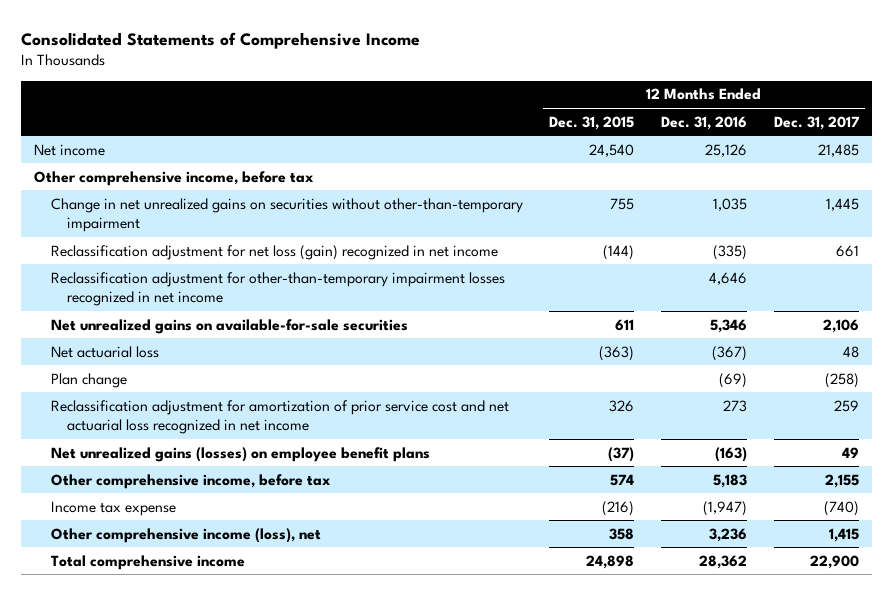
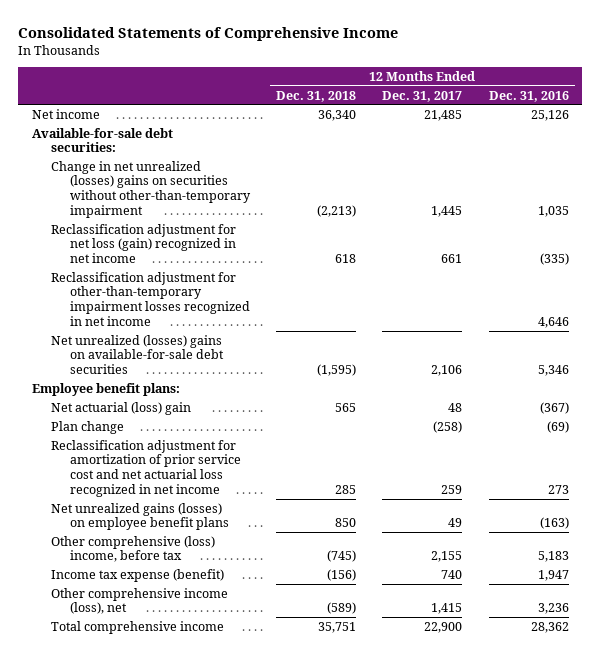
[549,115,635,130] Dec. 31, 2015 -> none
none -> [276,90,357,102] Dec. 31, 2018
[34,170,315,186] Other comprehensive income, before tax -> none
none -> [31,127,173,153] Available-for-sale debt securities:
[50,197,523,233] Change in net unrealized gains on securities without other-than-temporary impairment -> [50,160,251,218] Change in net unrealized (losses) gains on securities without other-than-temporary impairment
[50,318,408,334] Net unrealized gains on available-for-sale securities -> [50,334,224,375] Net unrealized (losses) gains on available-for-sale debt securities
none -> [31,382,180,396] Employee benefit plans:
[50,345,159,358] Net actuarial loss -> [50,401,191,415] Net actuarial (loss) gain
[50,473,331,489] Other comprehensive income, before tax -> [50,535,215,563] Other comprehensive (loss) income, before tax
[50,500,176,516] Income tax expense -> [50,568,224,582] Income tax expense (benefit)
[703,500,748,516] (1,947) -> [537,569,569,581] 1,947
[823,500,859,516] (740) -> [441,569,463,579] 740

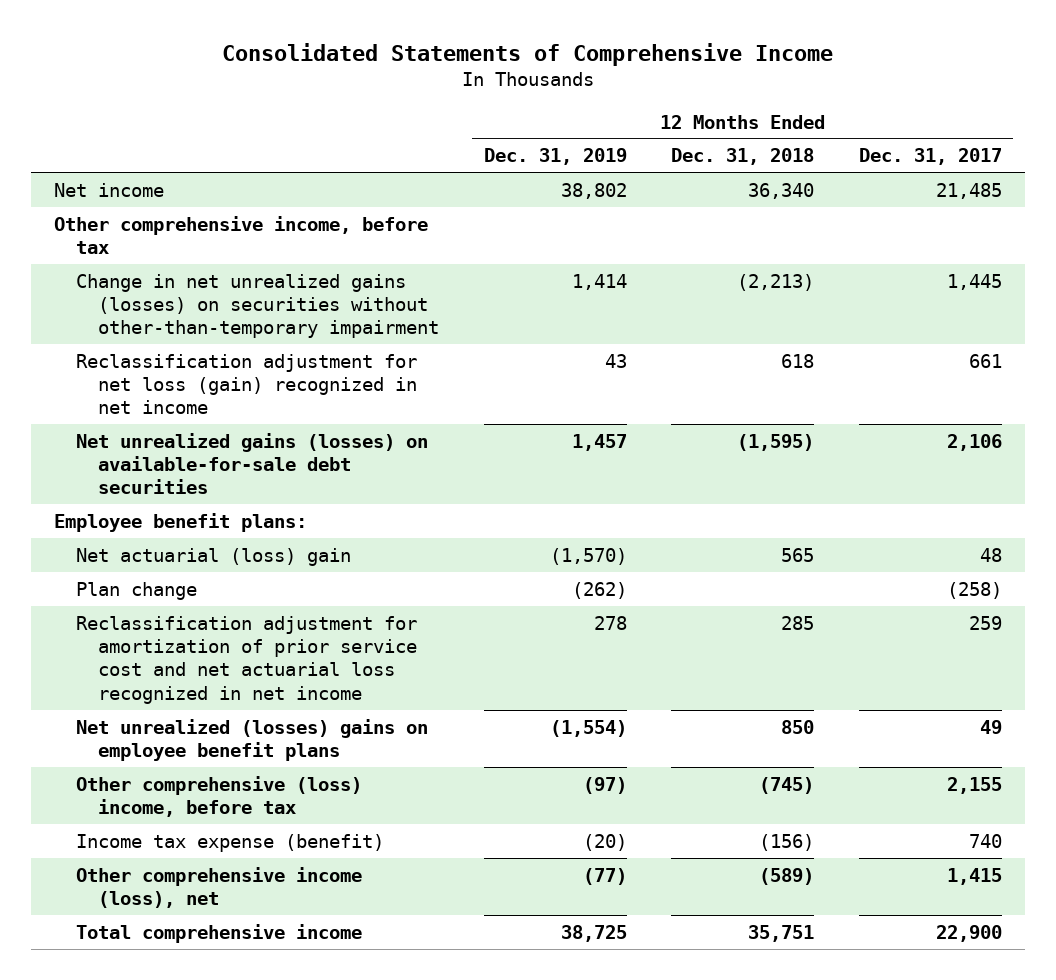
[488,90,569,102] Dec. 31, 2016 -> none
none -> [483,148,627,166] Dec. 31, 2019
[31,127,173,153] Available-for-sale debt securities: -> none
none -> [53,215,428,255] Other comprehensive income, before tax
[50,160,251,218] Change in net unrealized (losses) gains on securities without other-than-temporary impairment -> [75,273,439,339] Change in net unrealized gains (losses) on securities without other-than-temporary impairment
[50,271,250,326] Reclassification adjustment for other-than-temporary impairment losses recognized in net income -> none
[50,334,224,375] Net unrealized (losses) gains on available-for-sale debt securities -> [75,432,428,495] Net unrealized gains (losses) on available-for-sale debt securities
[50,502,229,531] Net unrealized gains (losses) on employee benefit plans -> [75,718,428,762] Net unrealized (losses) gains on employee benefit plans

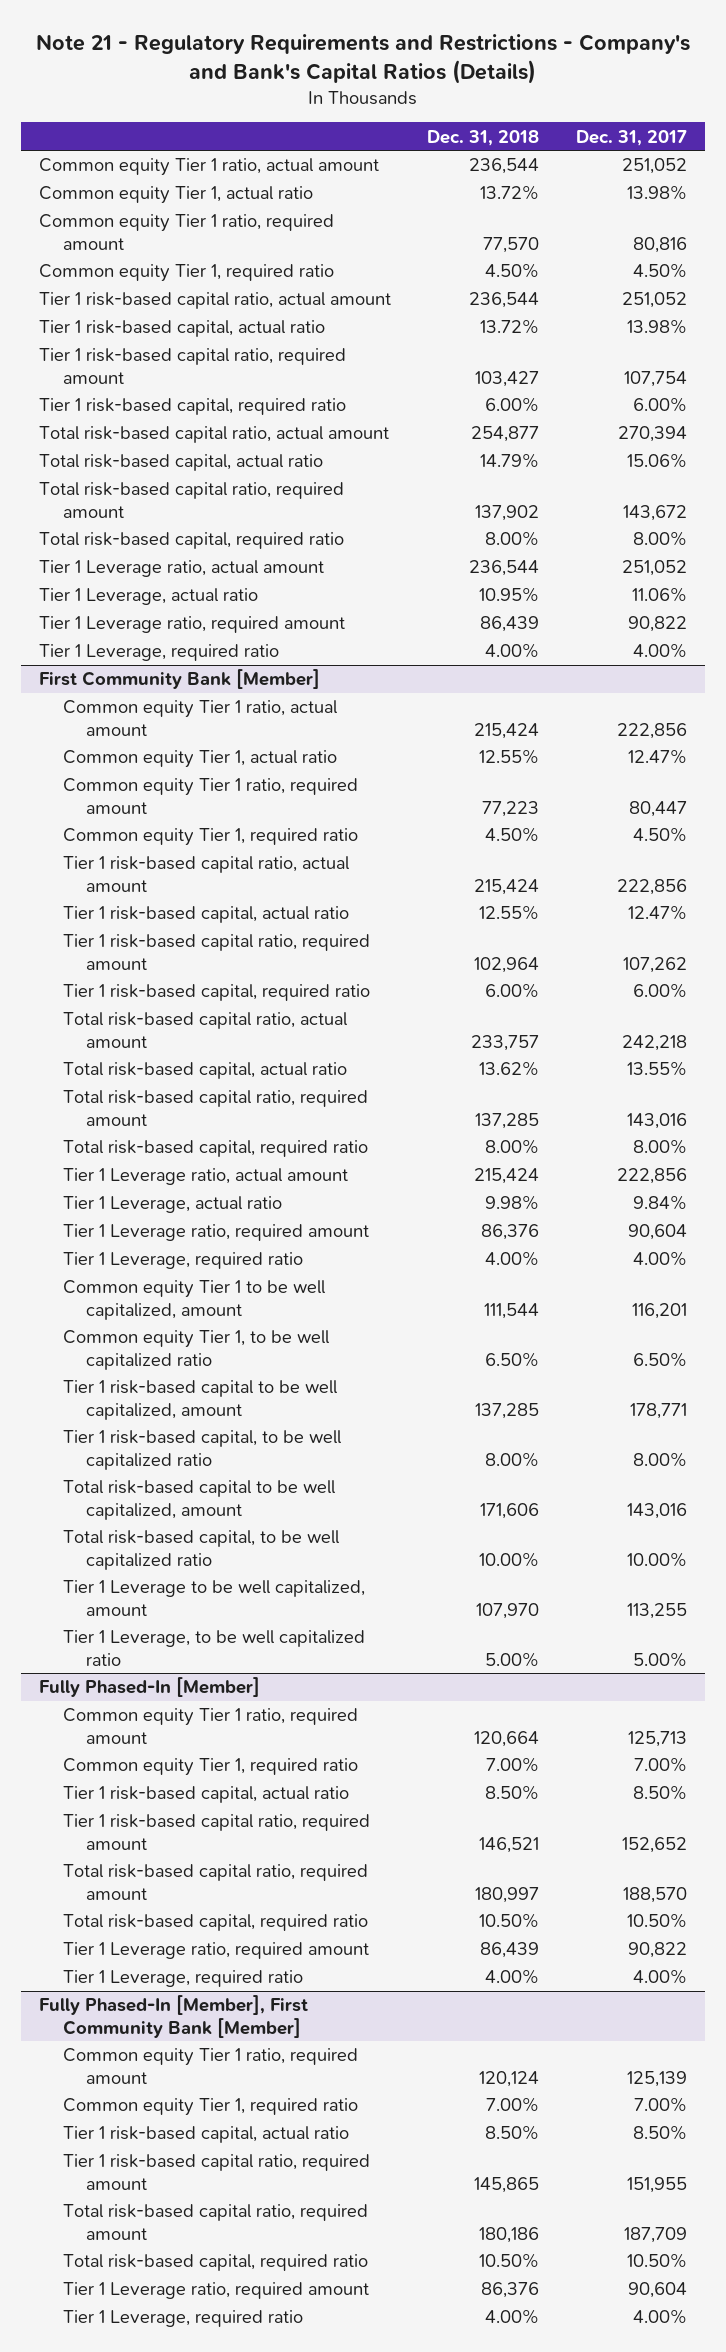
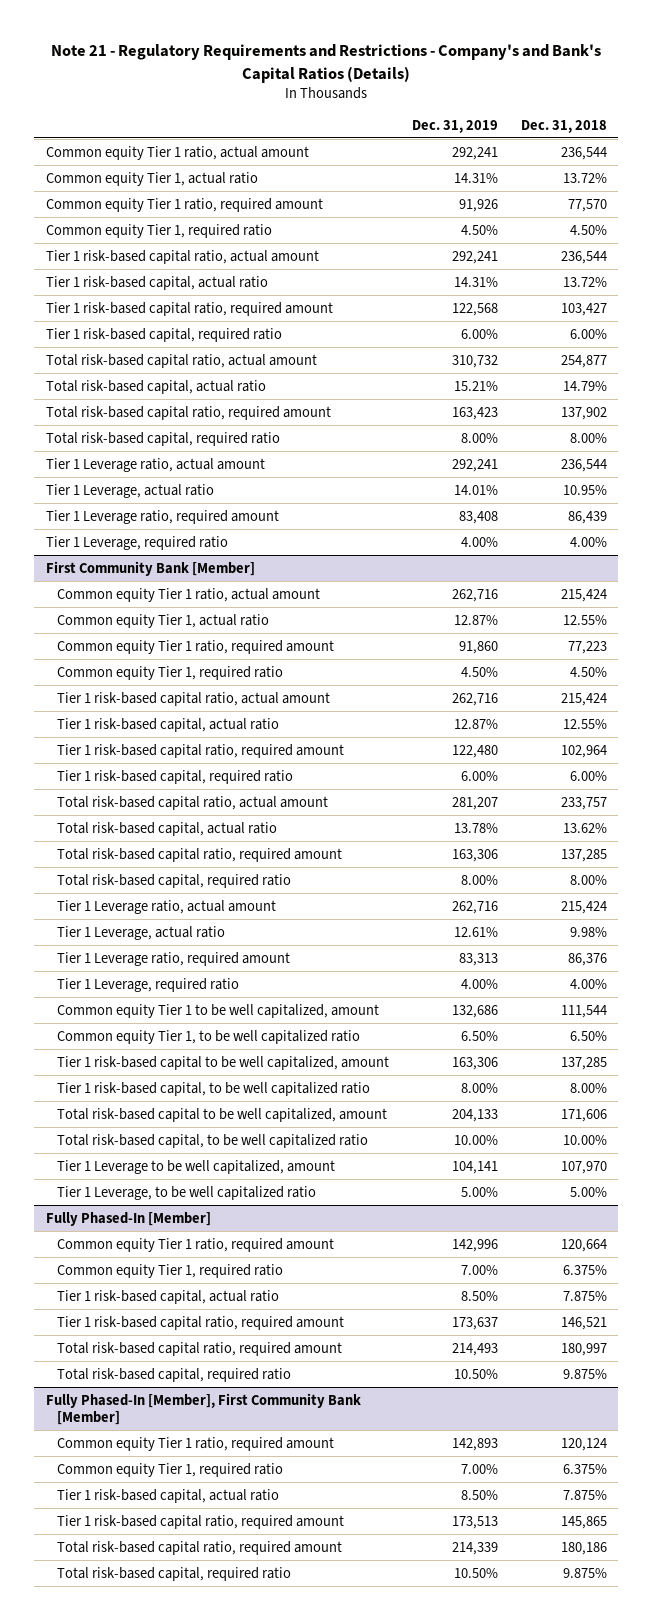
[575,129,687,146] Dec. 31, 2017 -> none
none -> [411,119,498,133] Dec. 31, 2019
[486,1757,540,1773] 7.00% -> [562,1264,607,1275] 6.375%
[485,1785,540,1801] 8.50% -> [562,1290,607,1301] 7.875%
[62,1942,369,1960] Tier 1 Leverage ratio, required amount -> none
[62,1970,303,1988] Tier 1 Leverage, required ratio -> none
[479,1913,540,1929] 10.50% -> [562,1368,607,1379] 9.875%
[486,2097,540,2113] 7.00% -> [562,1463,607,1474] 6.375%
[485,2125,540,2141] 8.50% -> [562,1489,607,1500] 7.875%
[62,2282,369,2300] Tier 1 Leverage ratio, required amount -> none
[62,2310,303,2328] Tier 1 Leverage, required ratio -> none
[479,2253,540,2269] 10.50% -> [562,1567,607,1578] 9.875%

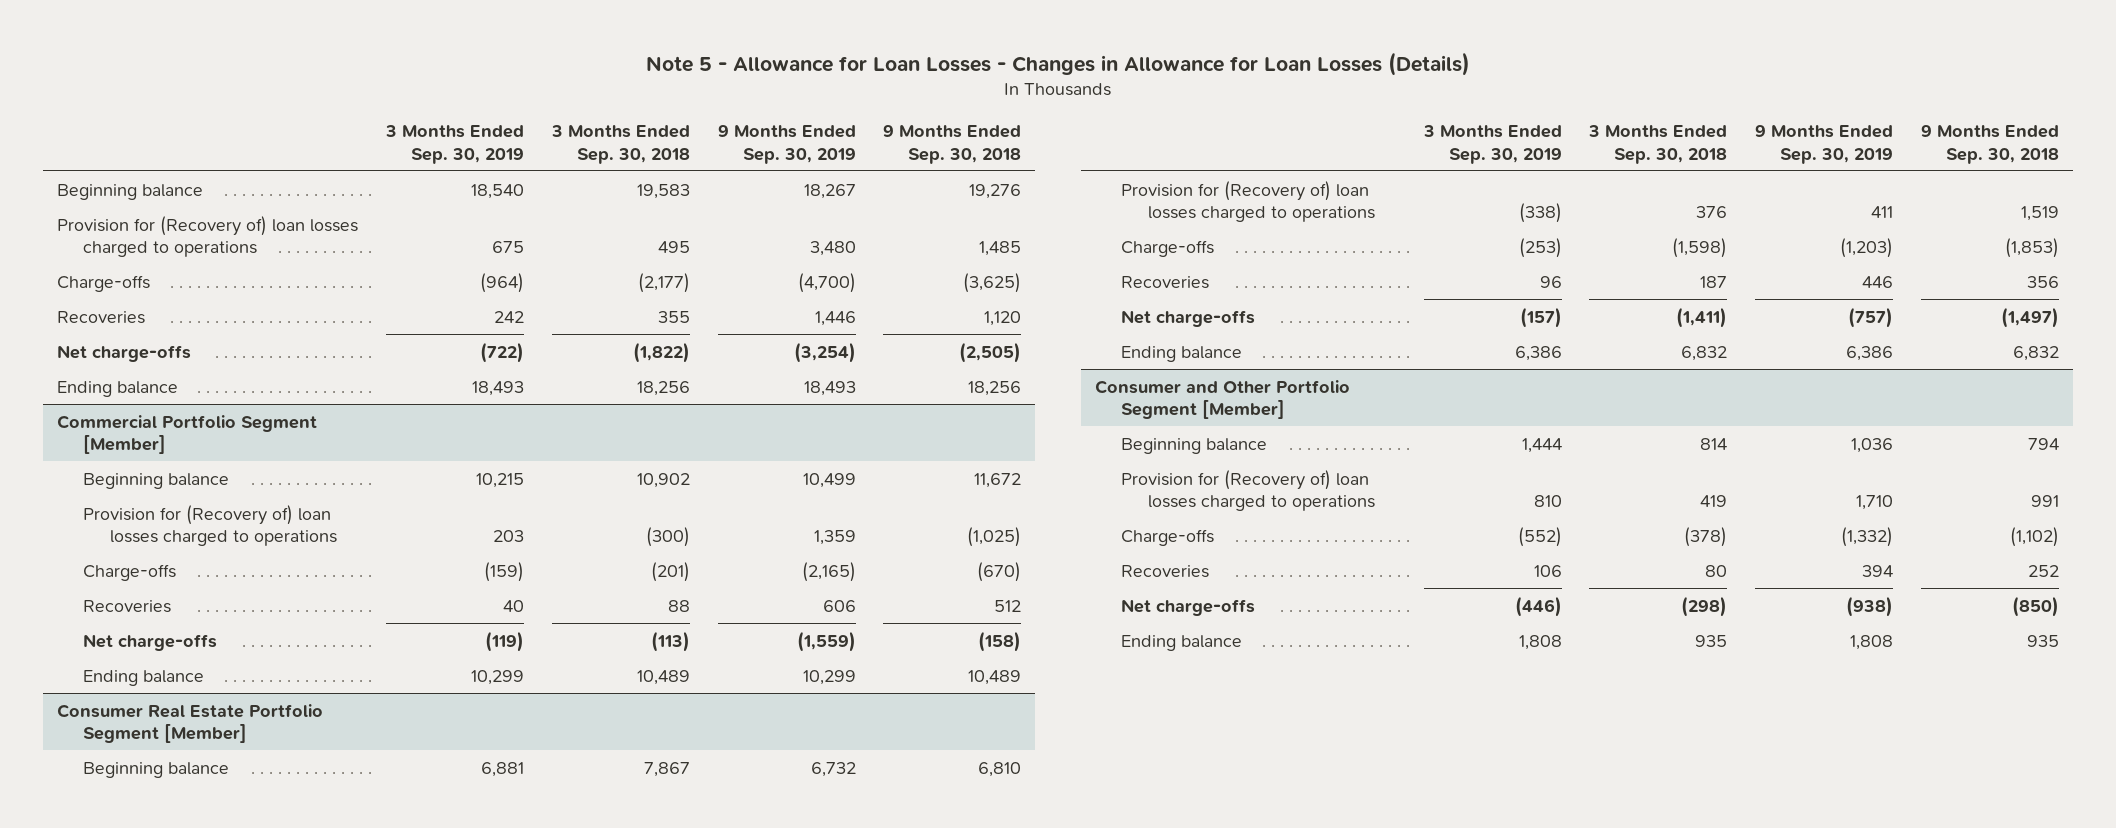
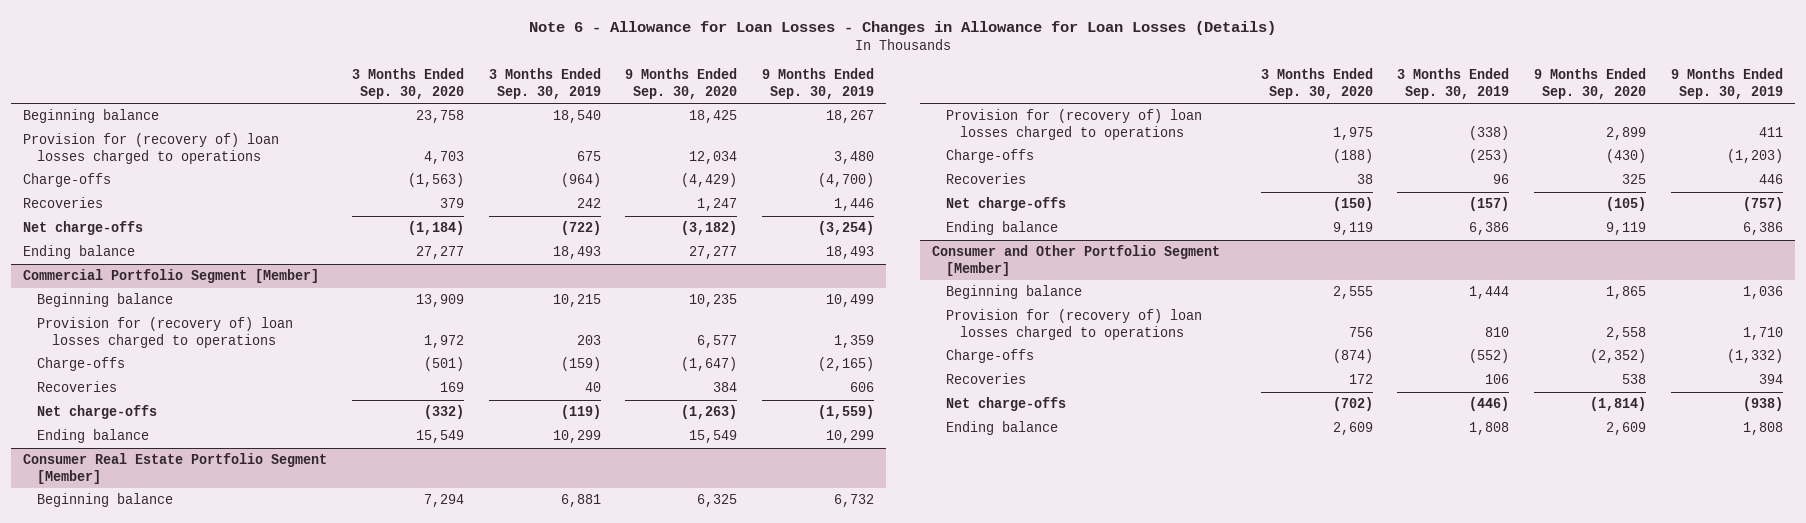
[646,52,1471,77] Note 5 - Allowance for Loan Losses - Changes in Allowance for Loan Losses (Details) -> [529,20,1277,35] Note 6 - Allowance for Loan Losses - Changes in Allowance for Loan Losses (Details)
[550,125,690,164] 3 Months Ended Sep. 30, 2018 -> none
[883,125,1022,164] 9 Months Ended Sep. 30, 2018 -> none
none -> [351,68,464,100] 3 Months Ended Sep. 30, 2020
none -> [625,68,738,100] 9 Months Ended Sep. 30, 2020
[56,215,358,257] Provision for (Recovery of) loan losses charged to operations -> [23,133,280,165] Provision for (recovery of) loan losses charged to operations
[83,504,337,546] Provision for (Recovery of) loan losses charged to operations -> [37,317,294,349] Provision for (recovery of) loan losses charged to operations
[1121,180,1375,222] Provision for (Recovery of) loan losses charged to operations -> [946,109,1203,141] Provision for (recovery of) loan losses charged to operations
[1121,469,1375,511] Provision for (Recovery of) loan losses charged to operations -> [946,309,1203,341] Provision for (recovery of) loan losses charged to operations

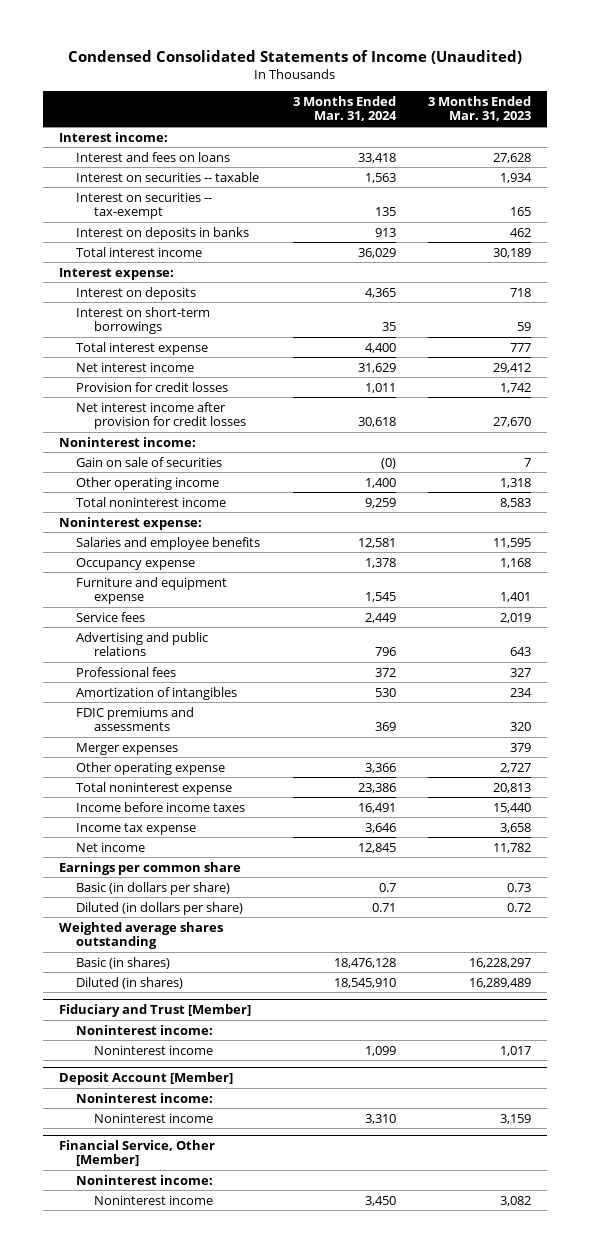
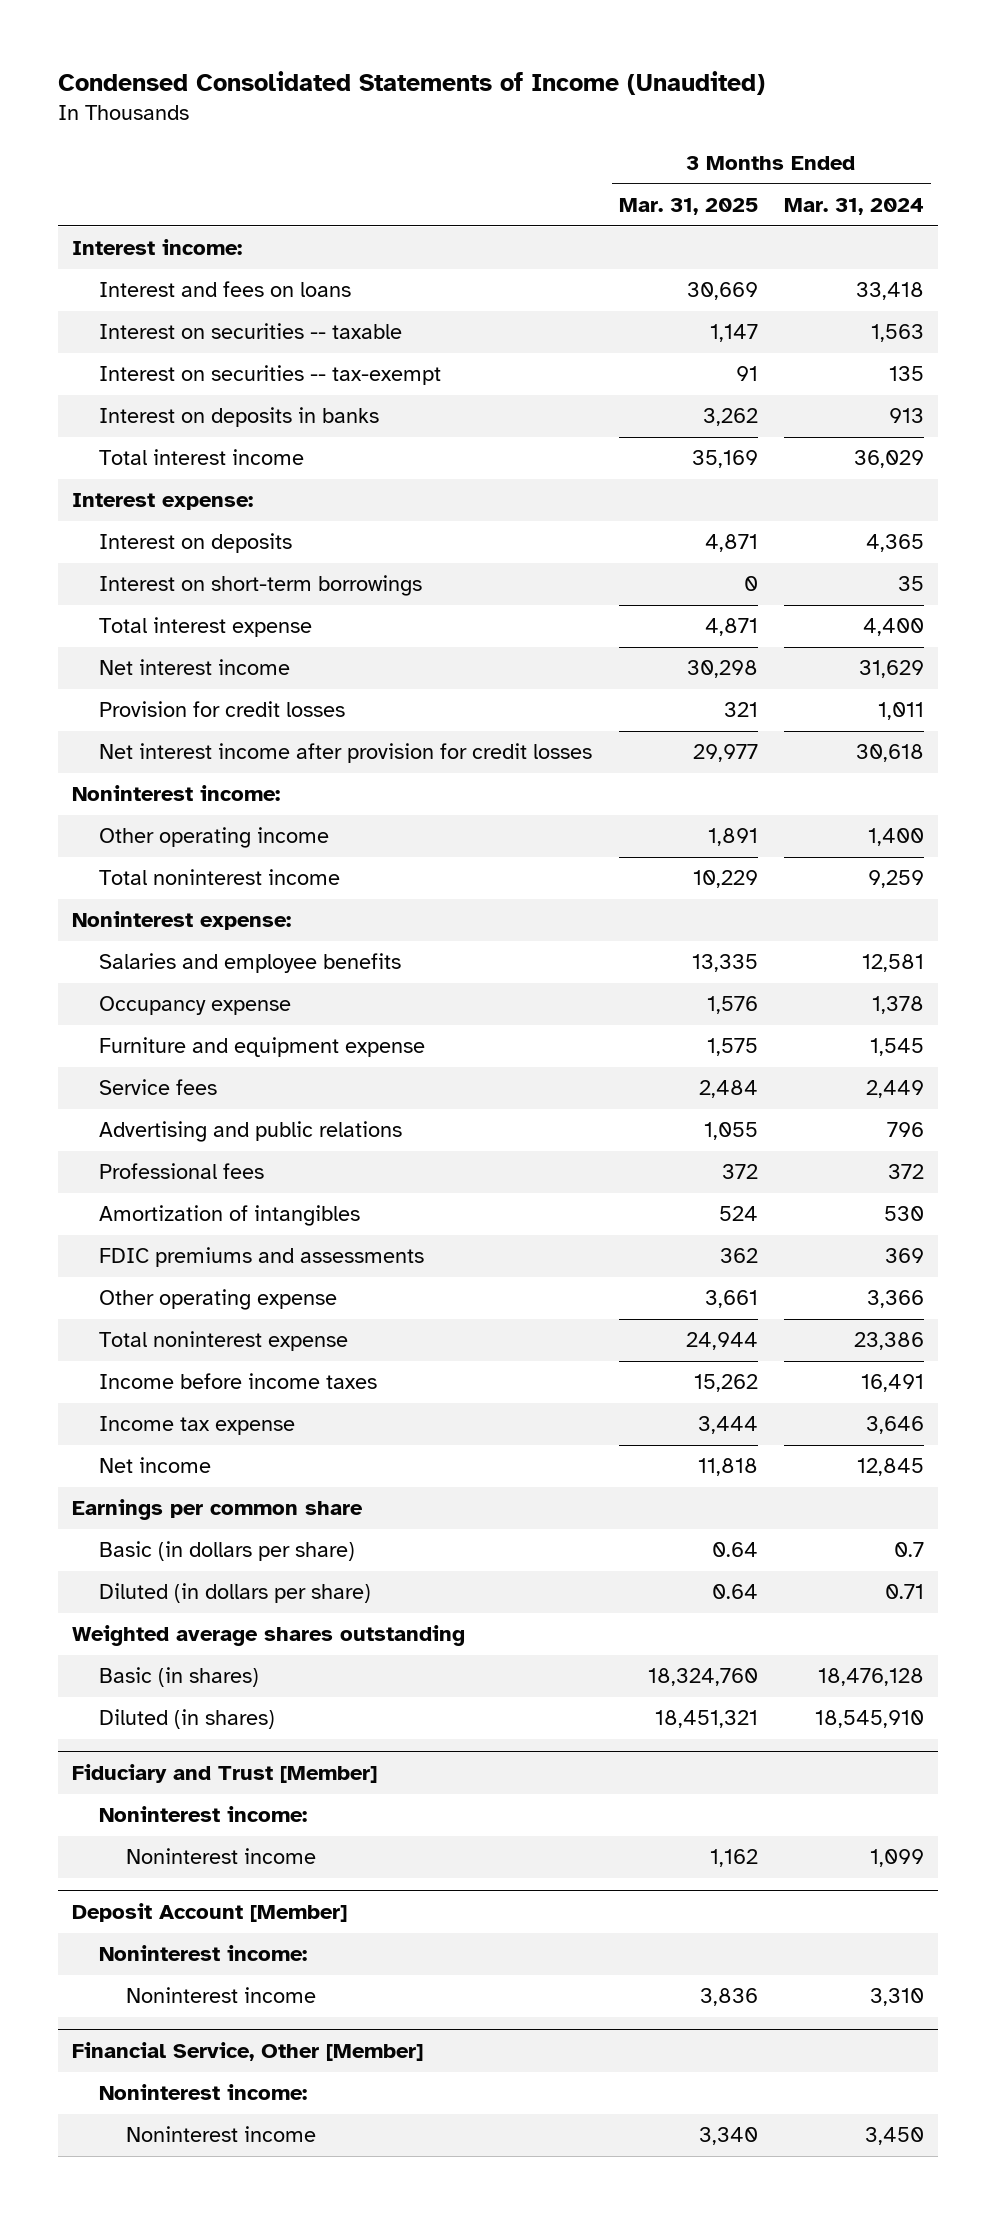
[427,95,531,122] 3 Months Ended Mar. 31, 2023 -> none
none -> [618,197,758,215] Mar. 31, 2025
[76,456,223,467] Gain on sale of securities -> none
[76,742,179,755] Merger expenses -> none

